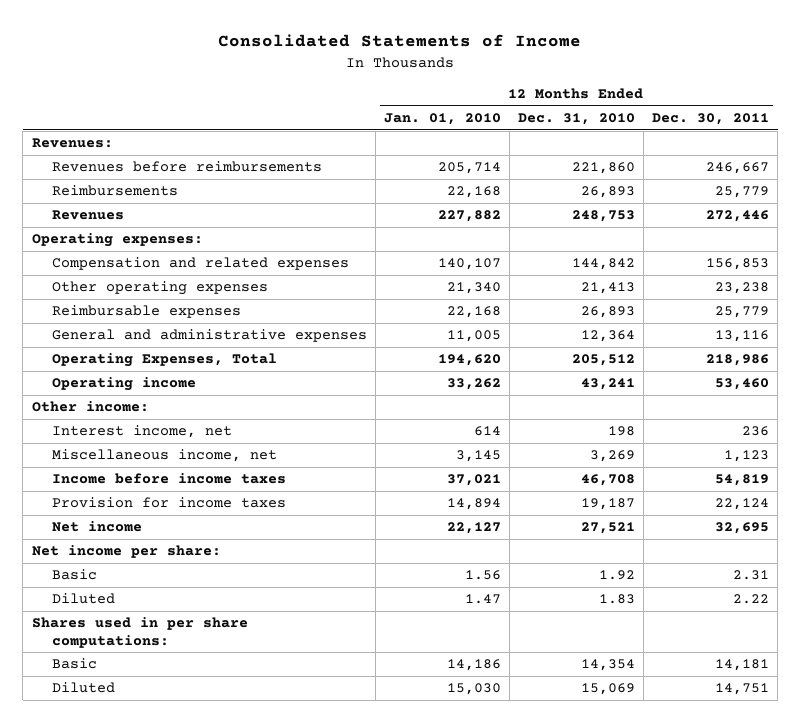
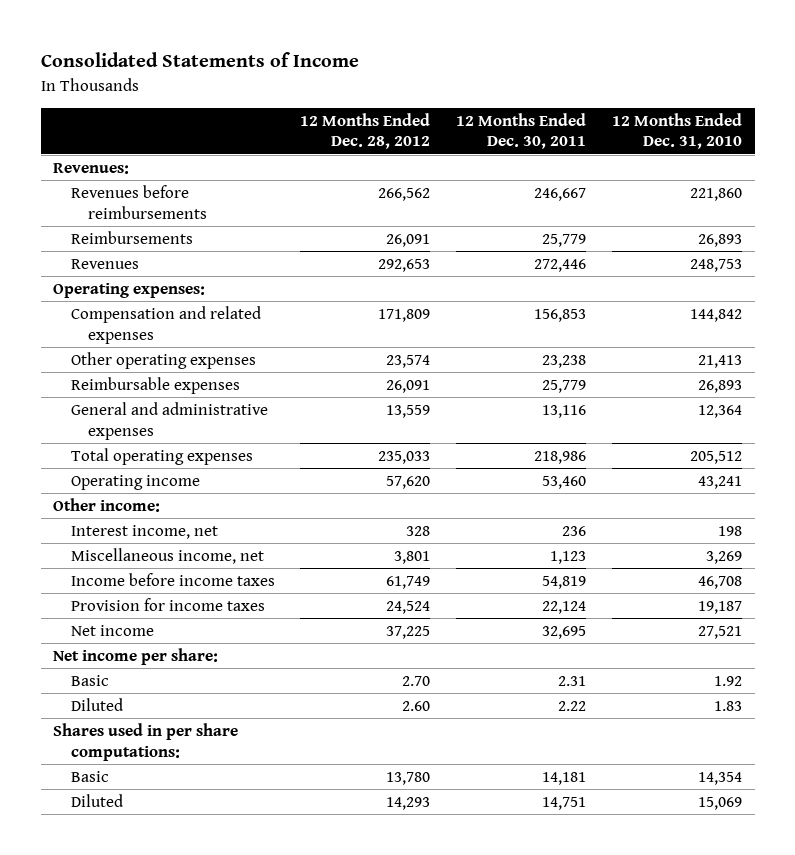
[383,112,501,125] Jan. 01, 2010 -> none
none -> [300,112,431,150] 12 Months Ended Dec. 28, 2012
[51,353,277,368] Operating Expenses, Total -> [70,447,253,465] Total operating expenses

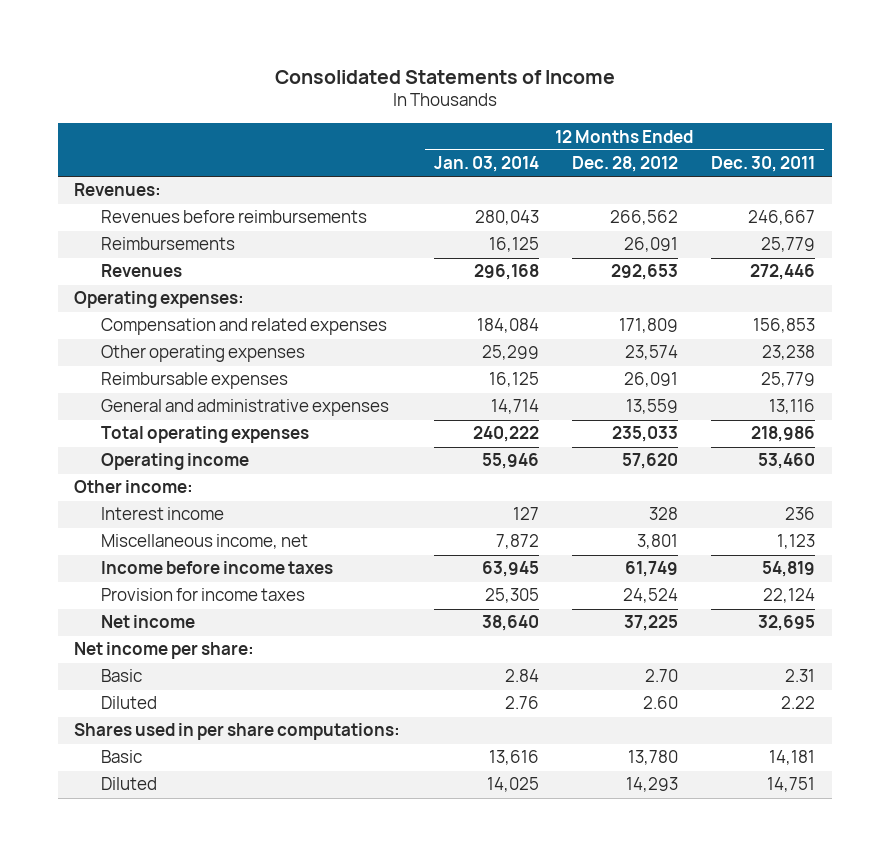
[611,112,742,150] 12 Months Ended Dec. 31, 2010 -> none
none -> [433,156,539,173] Jan. 03, 2014
[70,524,218,539] Interest income, net -> [100,507,224,521] Interest income

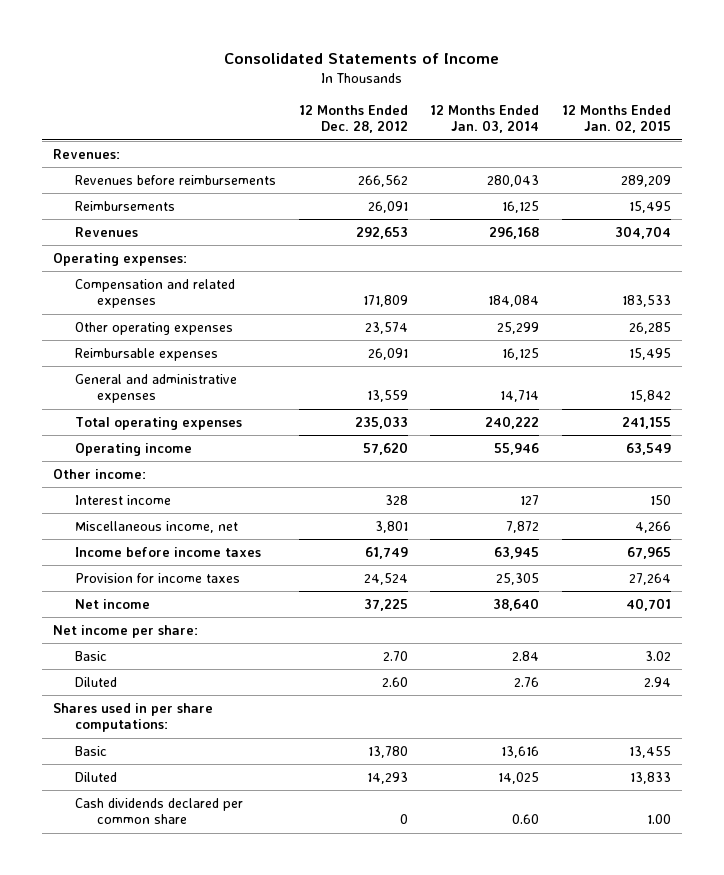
[711,156,816,173] Dec. 30, 2011 -> none
none -> [562,104,672,134] 12 Months Ended Jan. 02, 2015
none -> [75,797,244,825] Cash dividends declared per common share

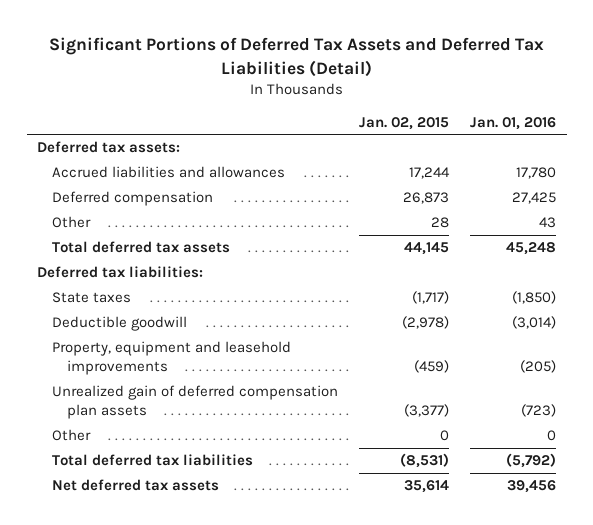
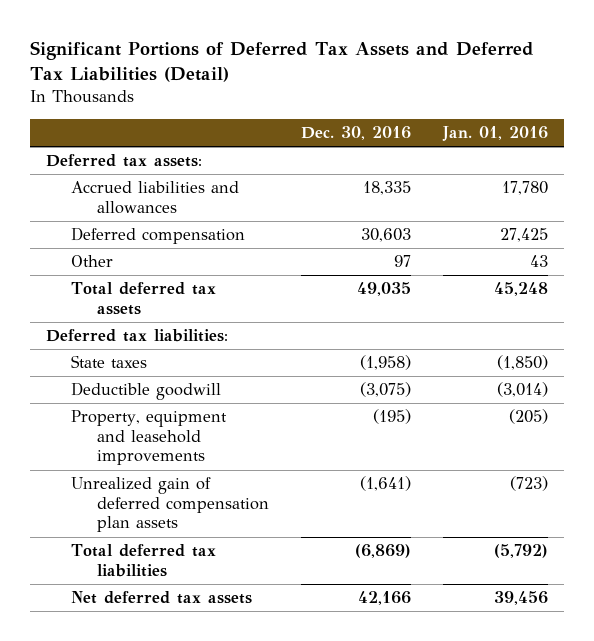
[359,116,450,130] Jan. 02, 2015 -> none
none -> [300,125,411,140] Dec. 30, 2016
[52,429,92,442] Other -> none

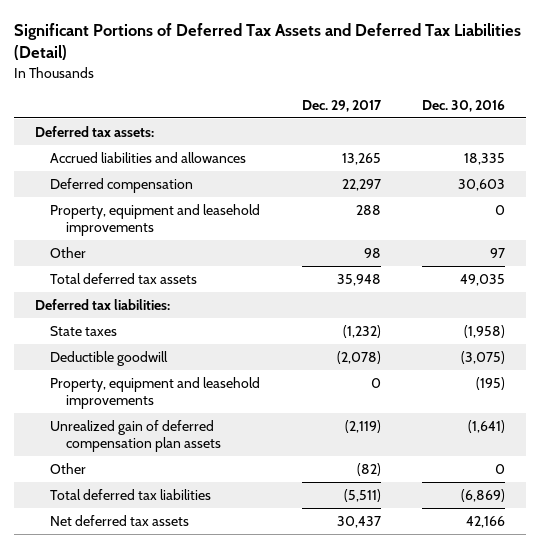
[442,125,549,141] Jan. 01, 2016 -> none
none -> [301,99,382,112] Dec. 29, 2017
none -> [50,204,261,237] Property, equipment and leasehold improvements
none -> [50,463,87,475] Other

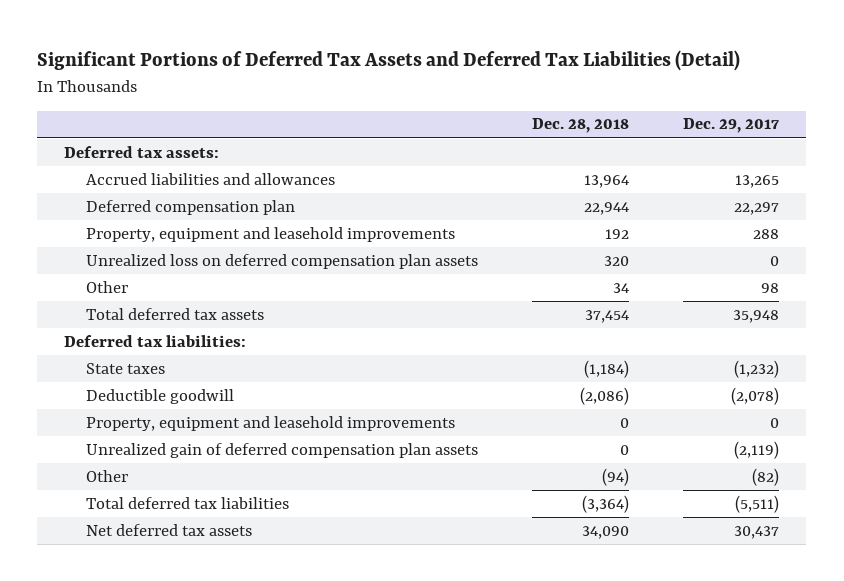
[422,99,506,112] Dec. 30, 2016 -> none
none -> [532,118,630,134] Dec. 28, 2018
[50,178,194,194] Deferred compensation -> [85,199,295,215] Deferred compensation plan
none -> [85,253,478,269] Unrealized loss on deferred compensation plan assets

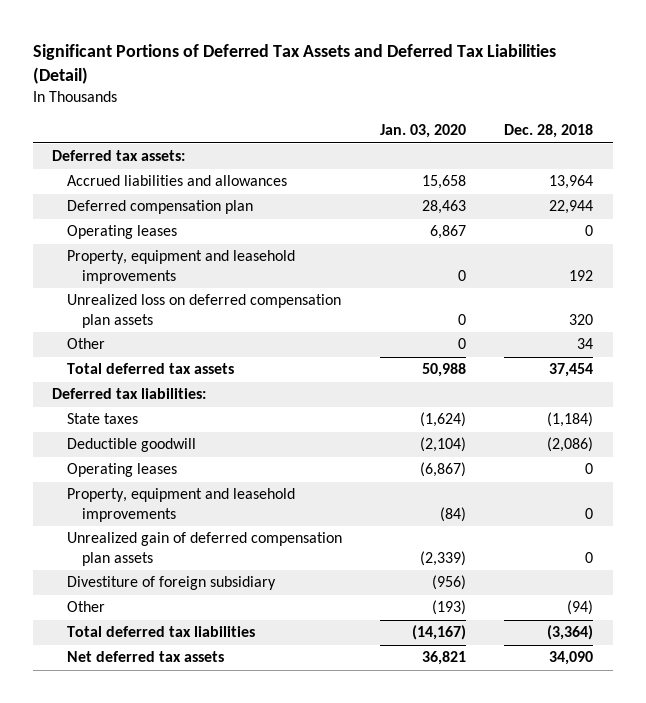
[683,118,780,134] Dec. 29, 2017 -> none
none -> [380,124,467,139] Jan. 03, 2020
none -> [67,225,178,240] Operating leases
none -> [67,463,178,478] Operating leases
none -> [67,576,277,591] Divestiture of foreign subsidiary

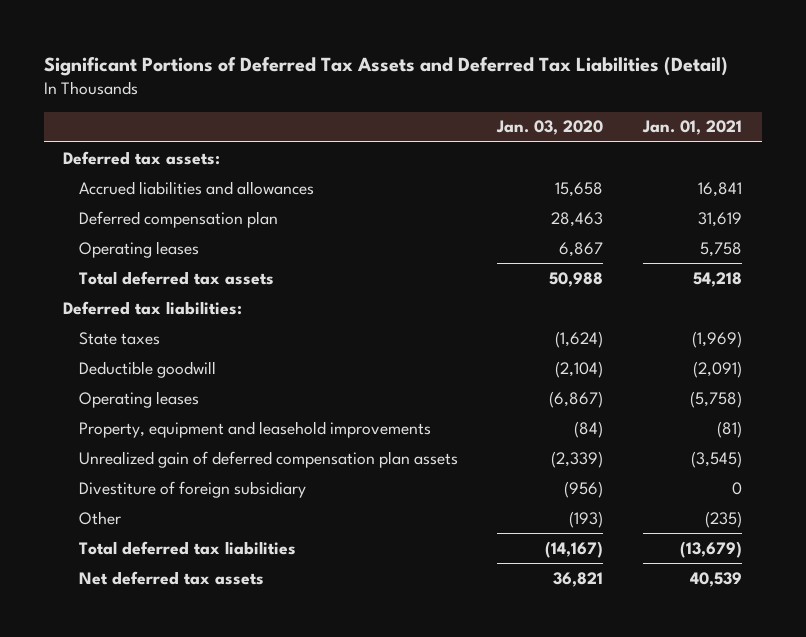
[504,124,594,139] Dec. 28, 2018 -> none
none -> [642,120,743,136] Jan. 01, 2021
[67,250,296,284] Property, equipment and leasehold improvements -> none
[67,294,342,328] Unrealized loss on deferred compensation plan assets -> none
[67,338,106,350] Other -> none

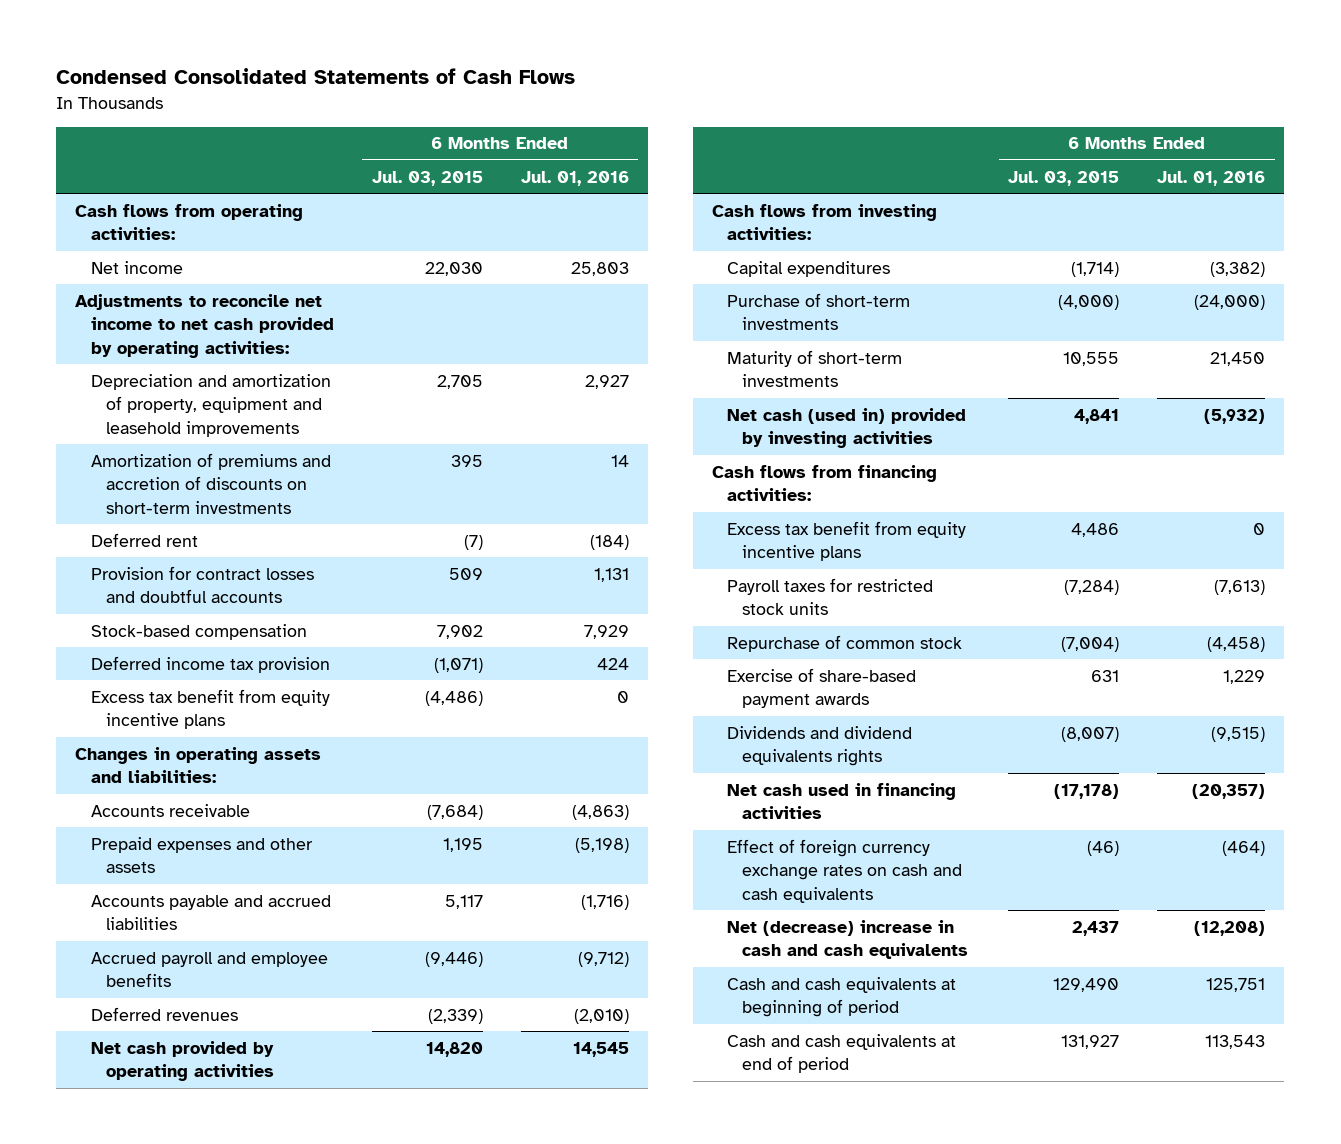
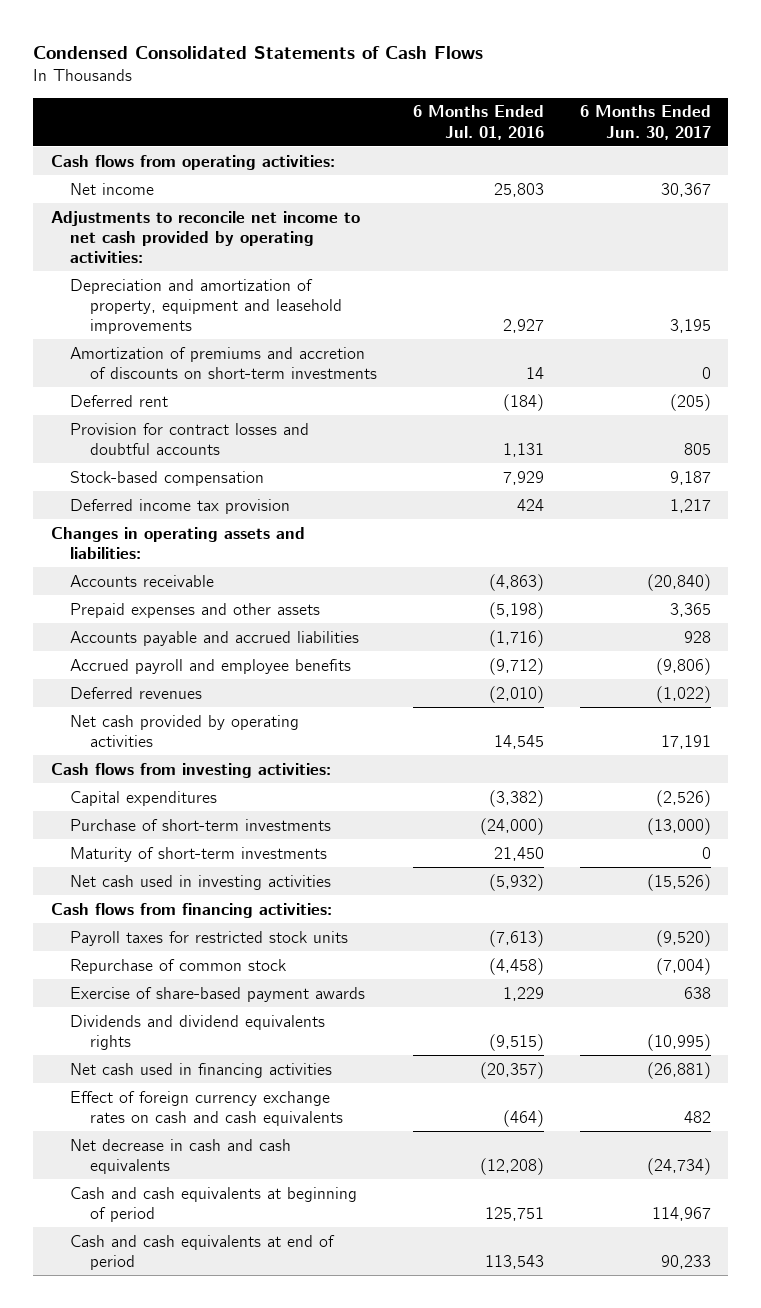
[371,170,483,186] Jul. 03, 2015 -> none
none -> [579,105,711,140] 6 Months Ended Jun. 30, 2017
[90,688,330,730] Excess tax benefit from equity incentive plans -> none
[727,407,967,449] Net cash (used in) provided by investing activities -> [70,874,332,890] Net cash used in investing activities
[727,520,967,562] Excess tax benefit from equity incentive plans -> none
[727,919,969,960] Net (decrease) increase in cash and cash equivalents -> [70,1138,292,1174] Net decrease in cash and cash equivalents

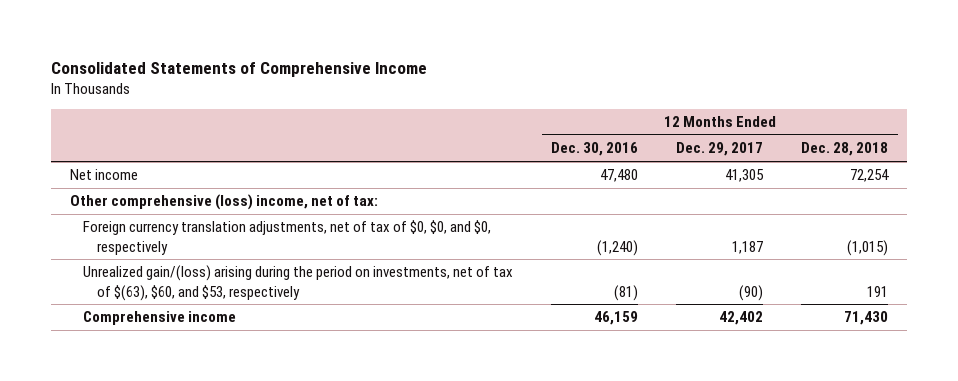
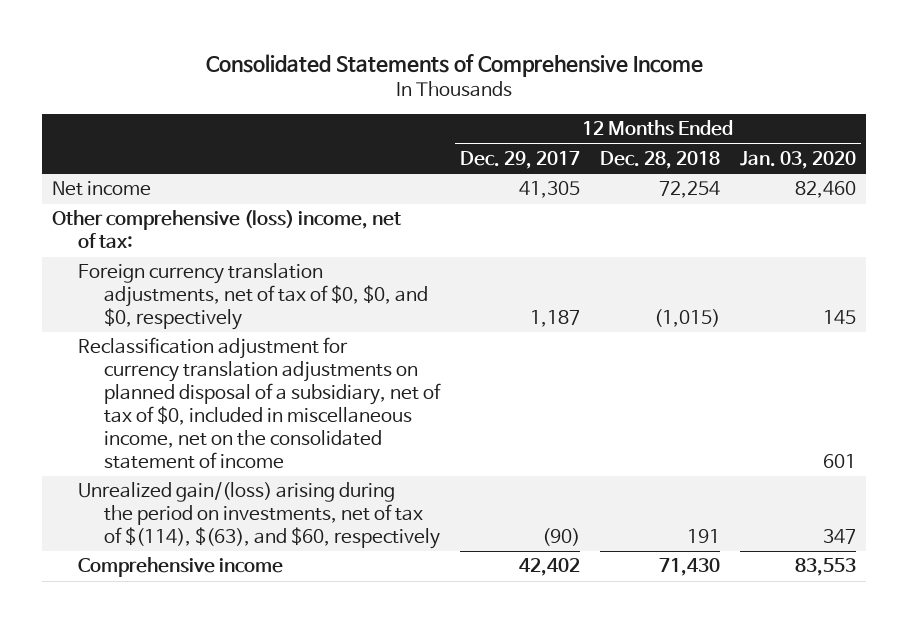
[551,142,639,157] Dec. 30, 2016 -> none
none -> [740,151,857,170] Jan. 03, 2020
none -> [78,337,442,469] Reclassification adjustment for currency translation adjustments on planned disposal of a subsidiary, net of tax of $0, included in miscellaneous income, net on the consolidated statement of income
[83,265,514,301] Unrealized gain/(loss) arising during the period on investments, net of tax of $(63), $60, and $53, respectively -> [78,482,441,550] Unrealized gain/(loss) arising during the period on investments, net of tax of $(114), $(63), and $60, respectively

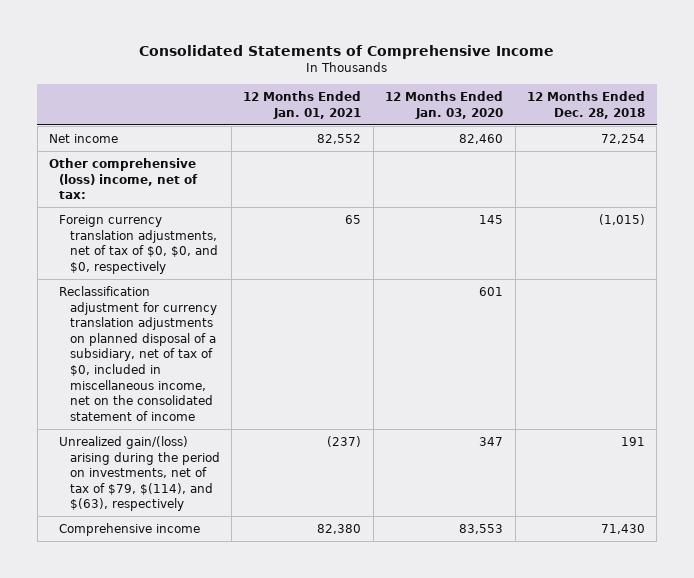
[460,151,581,170] Dec. 29, 2017 -> none
none -> [243,91,362,119] 12 Months Ended Jan. 01, 2021
[78,482,441,550] Unrealized gain/(loss) arising during the period on investments, net of tax of $(114), $(63), and $60, respectively -> [59,435,220,512] Unrealized gain/(loss) arising during the period on investments, net of tax of $79, $(114), and $(63), respectively

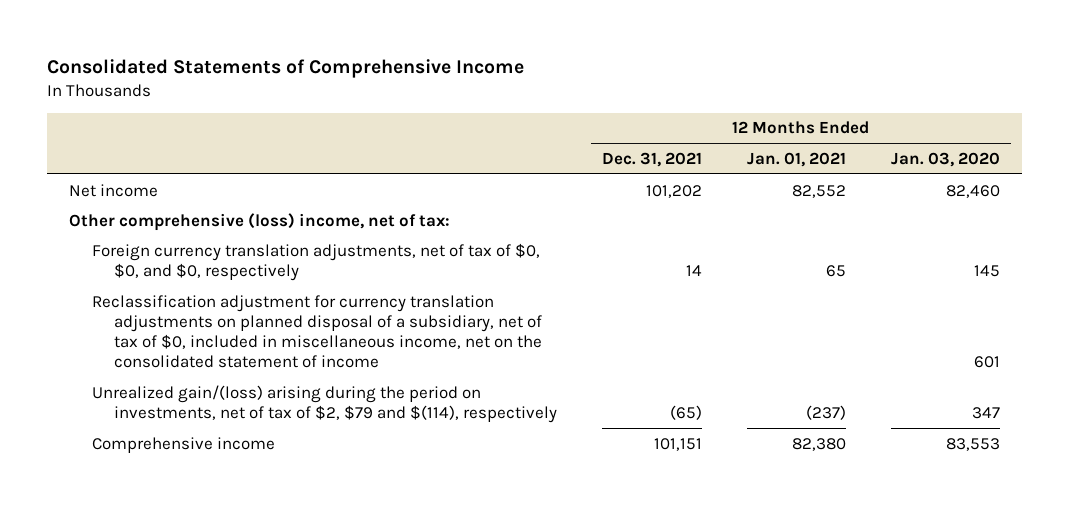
[526,91,645,119] 12 Months Ended Dec. 28, 2018 -> none
none -> [601,151,702,167] Dec. 31, 2021
[59,435,220,512] Unrealized gain/(loss) arising during the period on investments, net of tax of $79, $(114), and $(63), respectively -> [91,384,558,423] Unrealized gain/(loss) arising during the period on investments, net of tax of $2, $79 and $(114), respectively

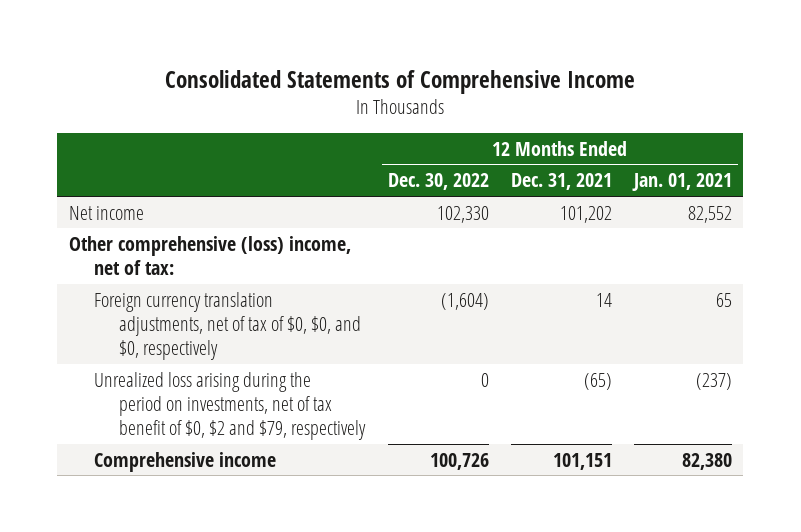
[890,151,1000,167] Jan. 03, 2020 -> none
none -> [387,173,489,191] Dec. 30, 2022
[91,294,543,369] Reclassification adjustment for currency translation adjustments on planned disposal of a subsidiary, net of tax of $0, included in miscellaneous income, net on the consolidated statement of income -> none
[91,384,558,423] Unrealized gain/(loss) arising during the period on investments, net of tax of $2, $79 and $(114), respectively -> [93,371,367,441] Unrealized loss arising during the period on investments, net of tax benefit of $0, $2 and $79, respectively

